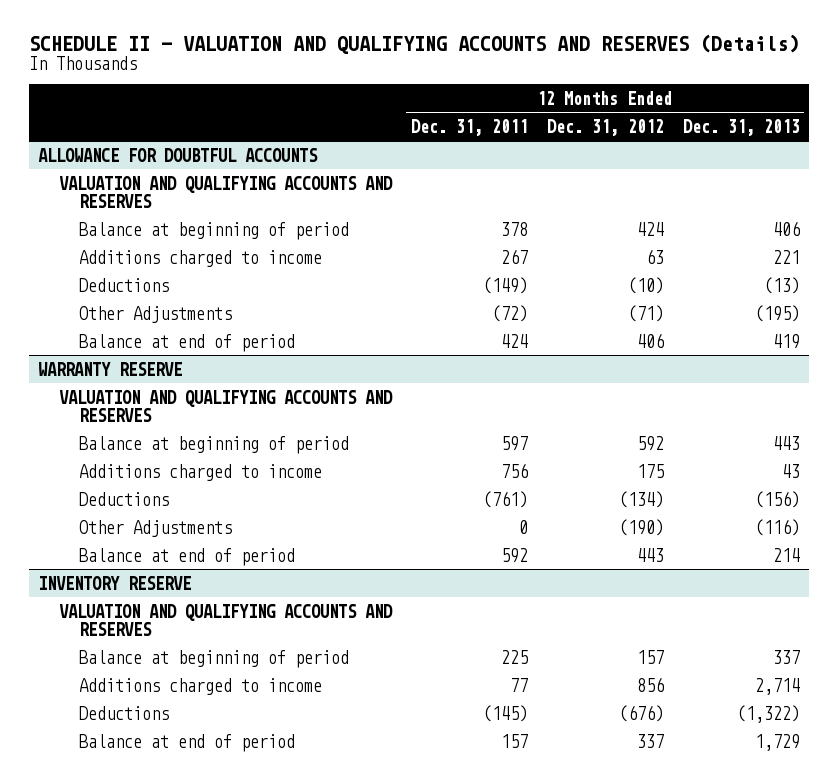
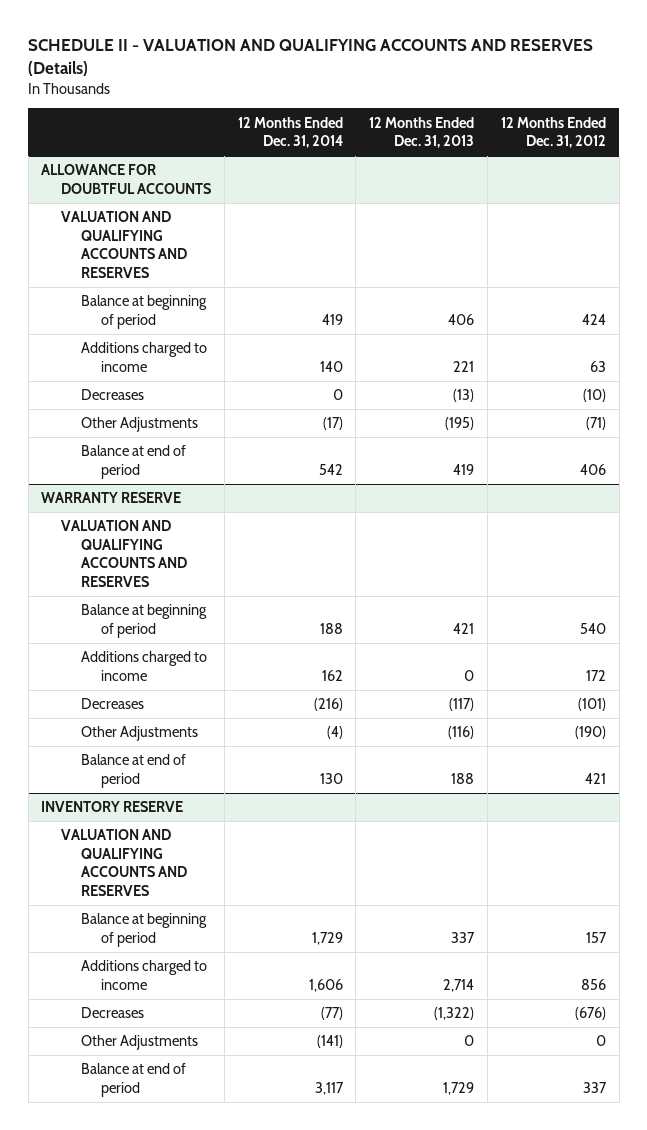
[410,118,528,136] Dec. 31, 2011 -> none
none -> [237,116,343,149] 12 Months Ended Dec. 31, 2014
[79,277,170,292] Deductions -> [81,389,145,401] Decreases
[79,491,170,506] Deductions -> none
[636,435,664,451] 592 -> [579,622,606,634] 540
[772,435,800,450] 443 -> [453,622,475,634] 421
[636,463,664,478] 175 -> [585,669,606,681] 172
[781,463,800,478] 43 -> [464,669,475,681] 0
none -> [81,698,145,710] Decreases
[636,547,664,562] 443 -> [584,772,606,784] 421
[772,547,800,562] 214 -> [451,772,475,784] 188
[79,705,170,720] Deductions -> [81,1007,145,1019] Decreases
none -> [81,1035,199,1051] Other Adjustments

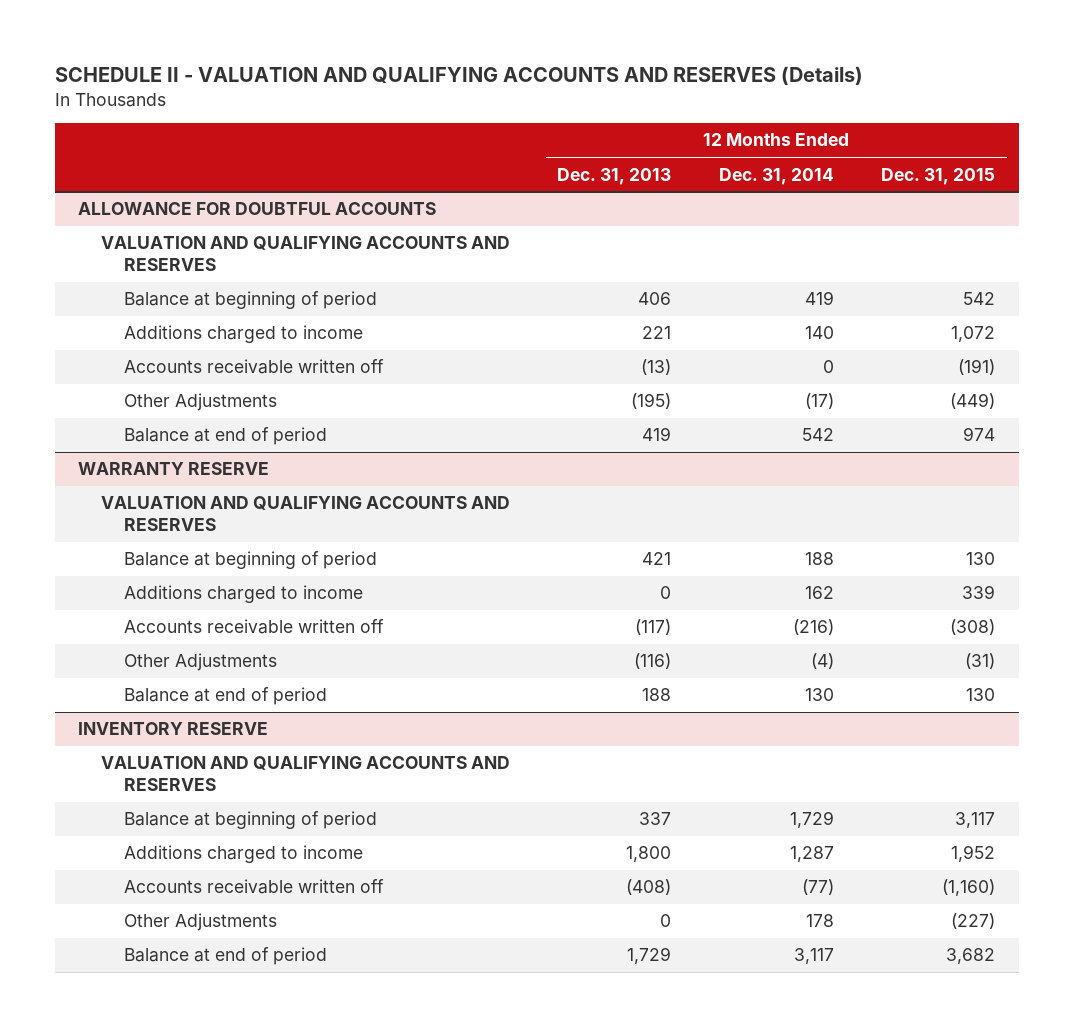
[500,116,606,149] 12 Months Ended Dec. 31, 2012 -> none
none -> [881,167,996,185] Dec. 31, 2015
[81,389,145,401] Decreases -> [123,359,384,375] Accounts receivable written off
[81,698,145,710] Decreases -> [123,619,384,635] Accounts receivable written off
[81,1007,145,1019] Decreases -> none
[308,978,343,992] 1,606 -> [789,846,834,863] 1,287
[443,978,475,992] 2,714 -> [626,846,672,863] 1,800
none -> [123,879,384,895] Accounts receivable written off
[316,1035,343,1049] (141) -> [805,914,834,928] 178

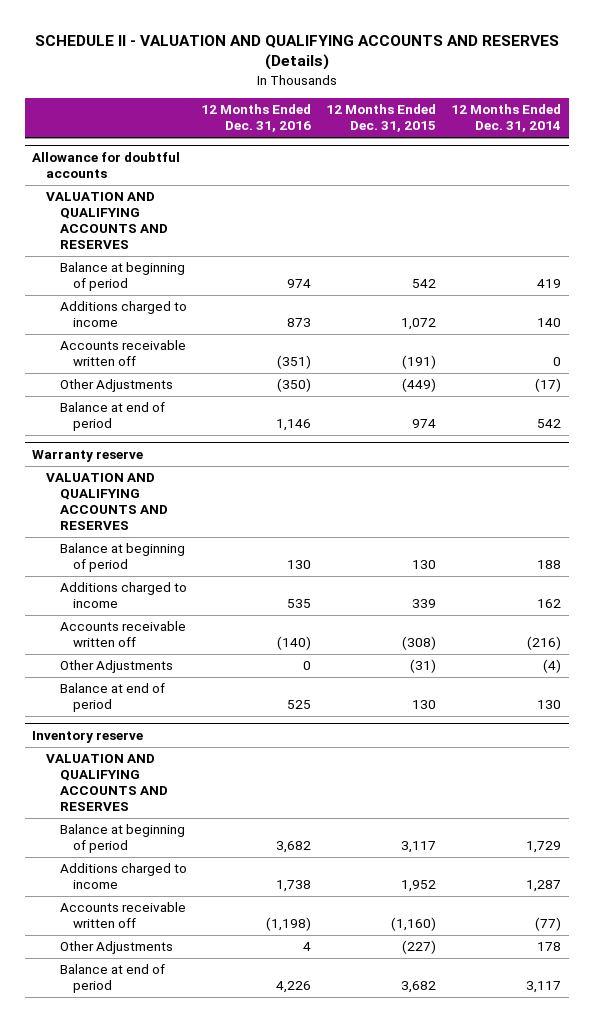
[557,167,672,185] Dec. 31, 2013 -> none
none -> [201,104,312,133] 12 Months Ended Dec. 31, 2016
[78,202,437,216] ALLOWANCE FOR DOUBTFUL ACCOUNTS -> [32,152,181,179] Allowance for doubtful accounts
[78,462,270,476] WARRANTY RESERVE -> [32,450,144,463] Warranty reserve
[78,722,269,736] INVENTORY RESERVE -> [32,731,144,744] Inventory reserve

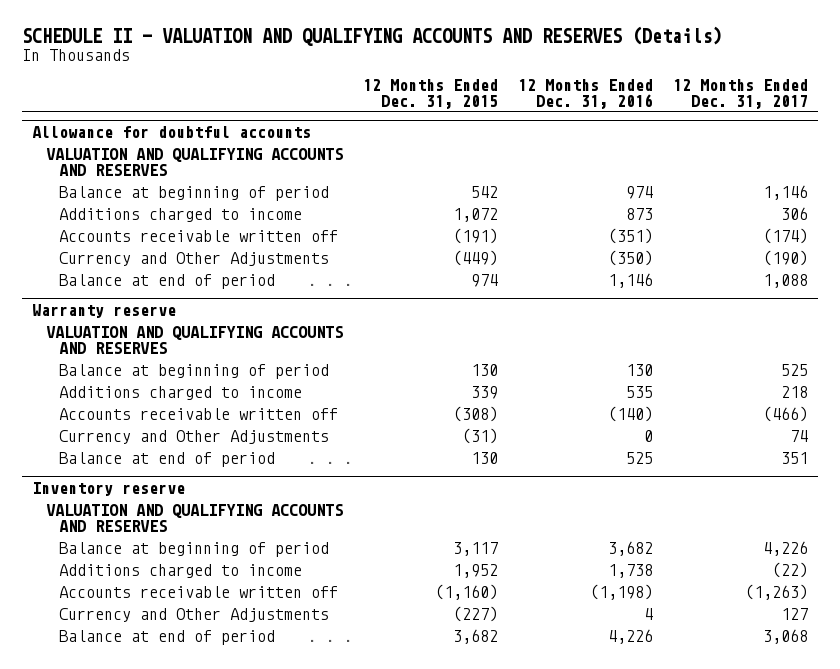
[451,104,562,133] 12 Months Ended Dec. 31, 2014 -> none
none -> [673,79,809,110] 12 Months Ended Dec. 31, 2017
[59,379,173,393] Other Adjustments -> [59,252,330,267] Currency and Other Adjustments
[59,660,173,674] Other Adjustments -> [59,430,330,445] Currency and Other Adjustments
[59,941,173,955] Other Adjustments -> [59,608,330,623] Currency and Other Adjustments

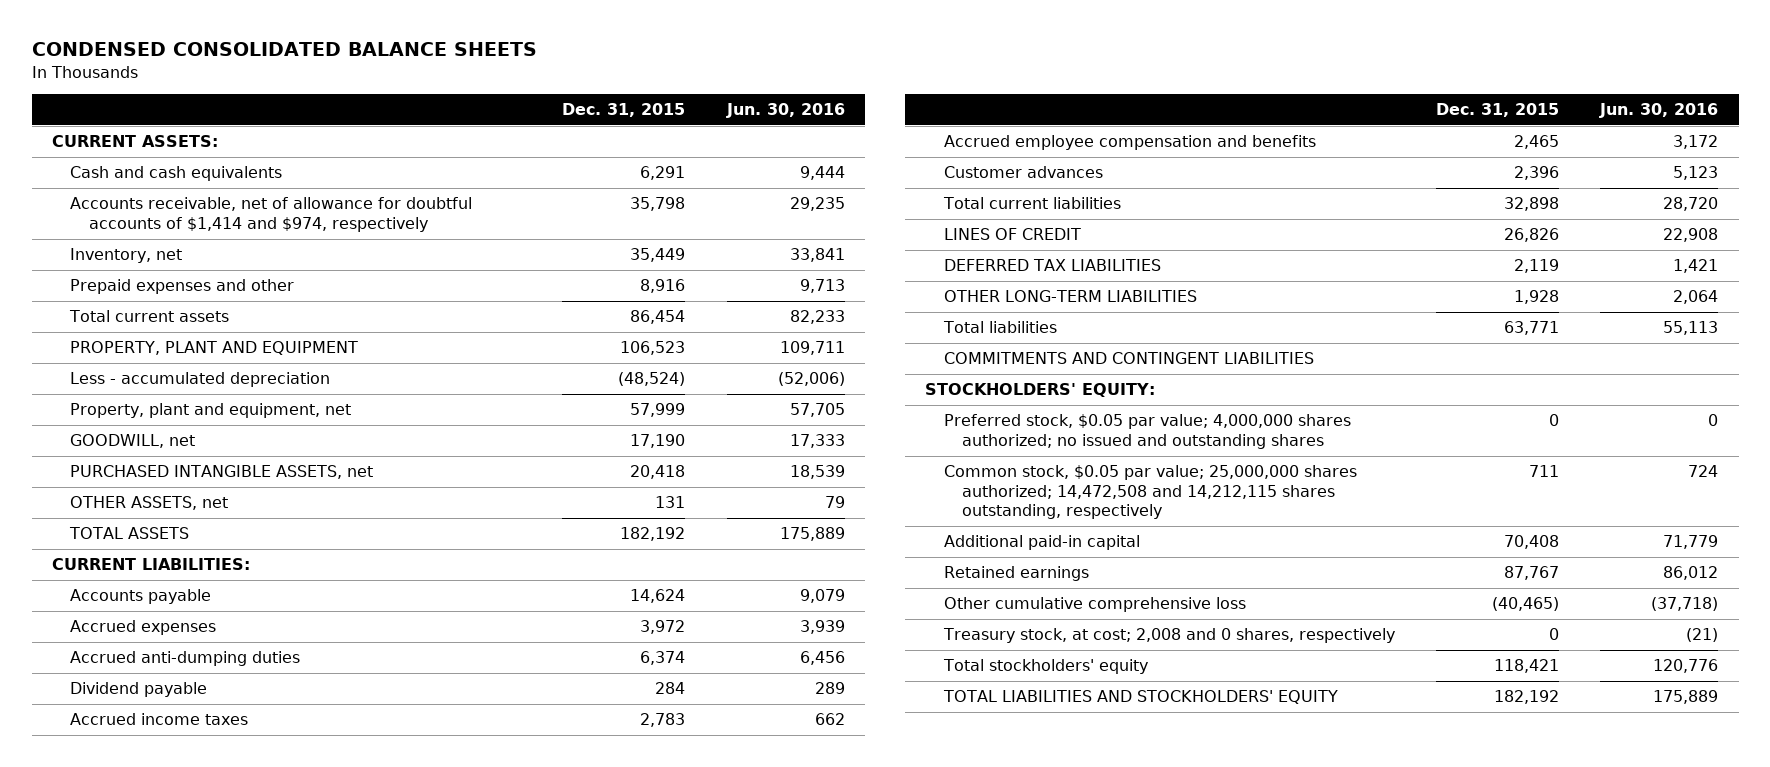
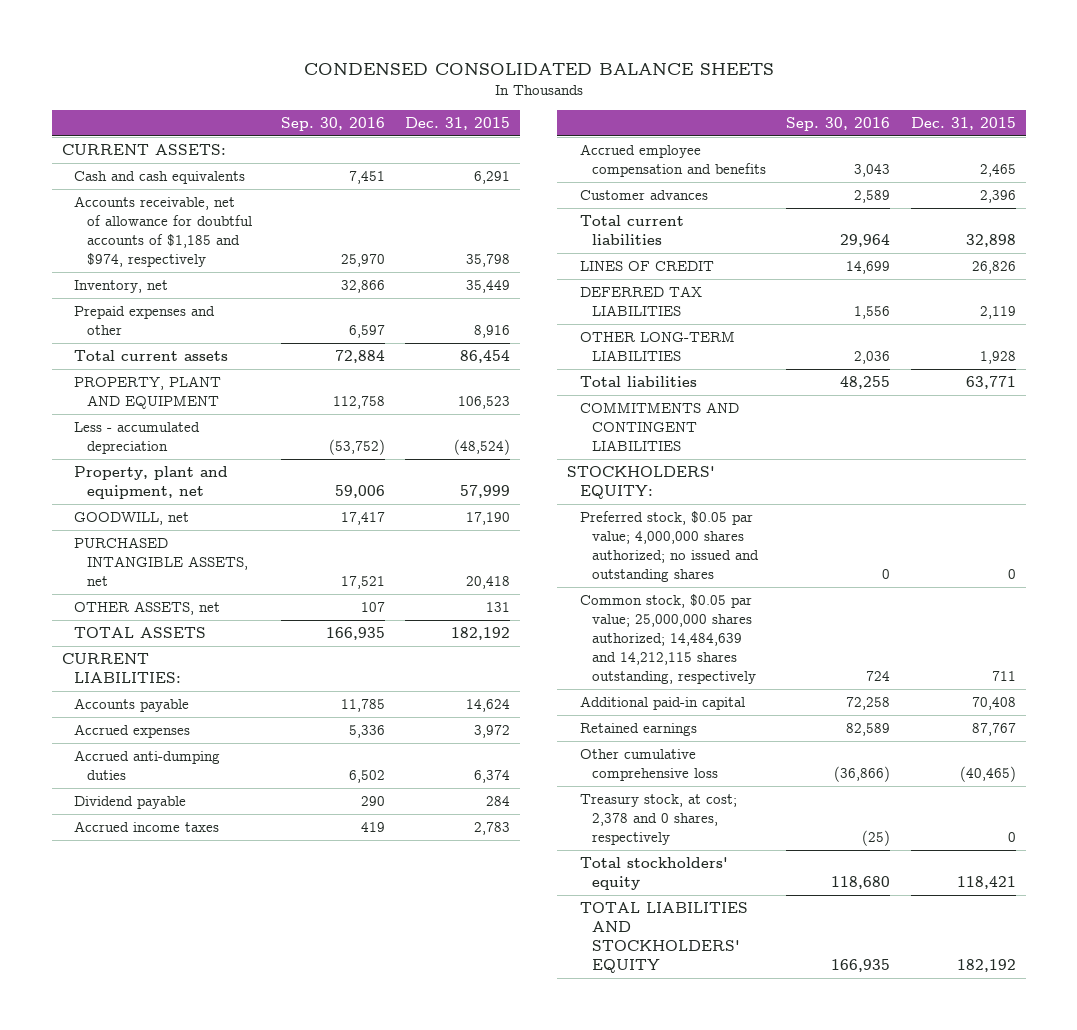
[725,102,845,118] Jun. 30, 2016 -> none
none -> [280,117,385,132] Sep. 30, 2016
[70,197,473,232] Accounts receivable, net of allowance for doubtful accounts of $1,414 and $974, respectively -> [74,196,252,268] Accounts receivable, net of allowance for doubtful accounts of $1,185 and $974, respectively
[943,465,1357,520] Common stock, $0.05 par value; 25,000,000 shares authorized; 14,472,508 and 14,212,115 shares outstanding, respectively -> [579,594,757,685] Common stock, $0.05 par value; 25,000,000 shares authorized; 14,484,639 and 14,212,115 shares outstanding, respectively
[942,628,1395,644] Treasury stock, at cost; 2,008 and 0 shares, respectively -> [579,794,737,846] Treasury stock, at cost; 2,378 and 0 shares, respectively

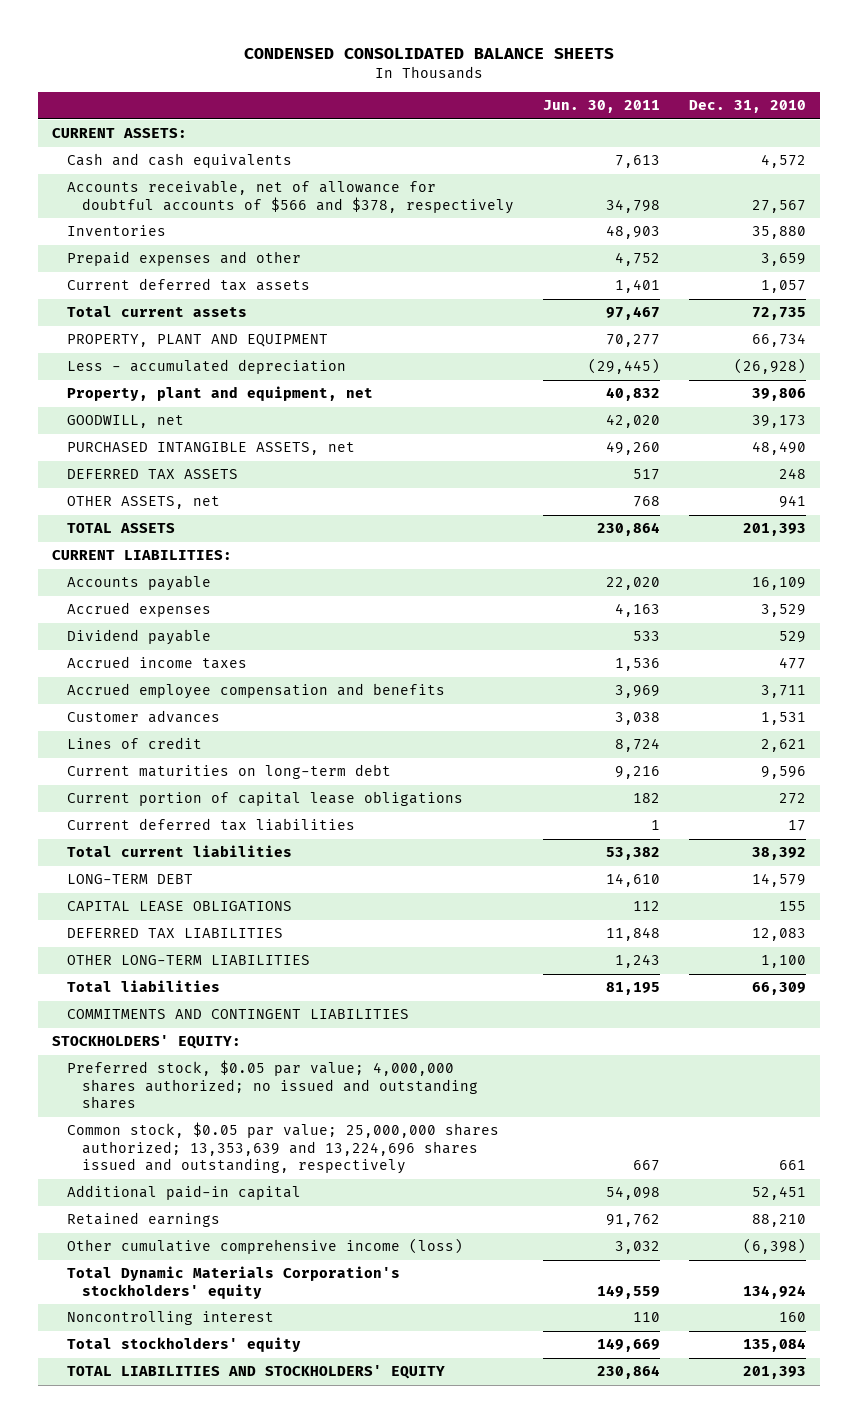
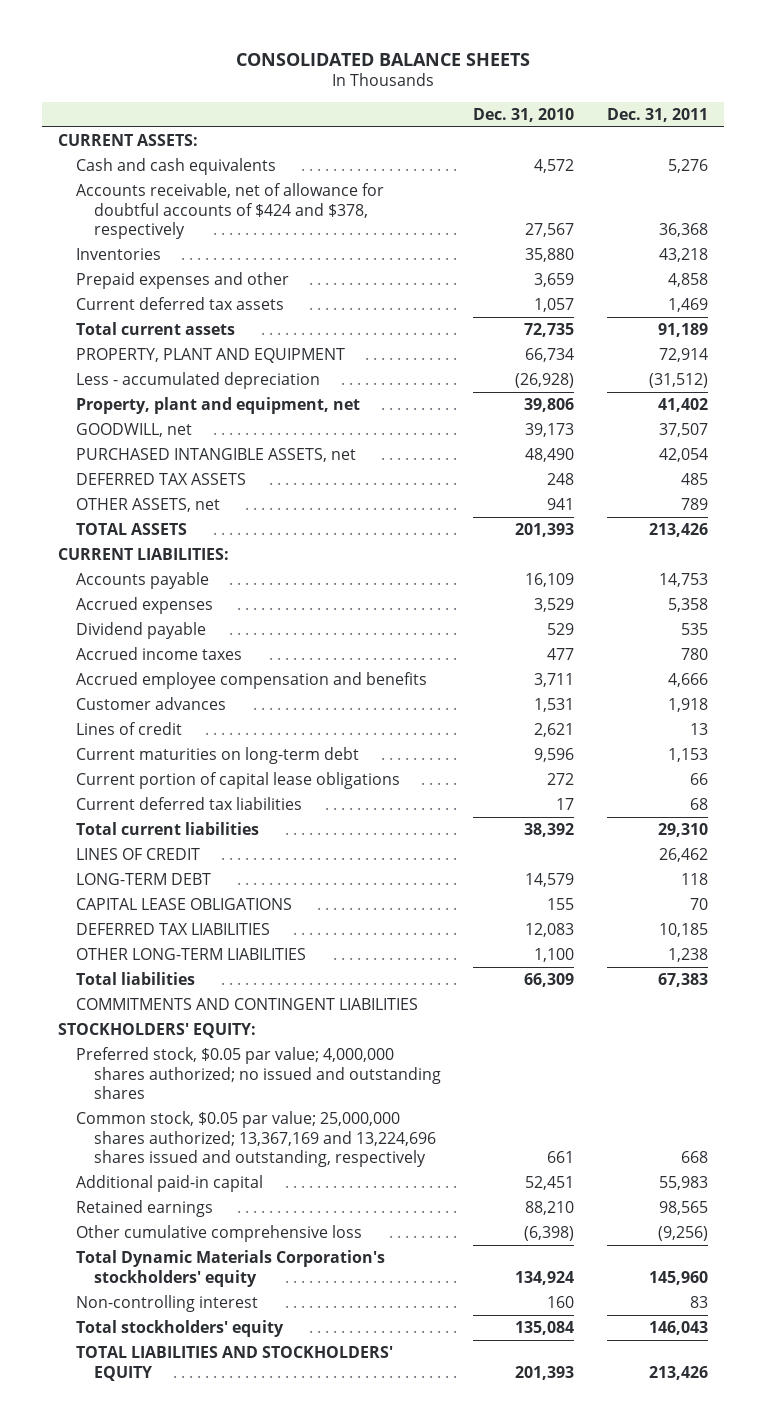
[243,48,614,60] CONDENSED CONSOLIDATED BALANCE SHEETS -> [235,52,530,66] CONSOLIDATED BALANCE SHEETS
[542,100,660,114] Jun. 30, 2011 -> none
none -> [606,107,708,122] Dec. 31, 2011
[67,180,514,214] Accounts receivable, net of allowance for doubtful accounts of $566 and $378, respectively -> [76,182,385,240] Accounts receivable, net of allowance for doubtful accounts of $424 and $378, respectively
none -> [76,847,201,860] LINES OF CREDIT
[67,1122,500,1174] Common stock, $0.05 par value; 25,000,000 shares authorized; 13,353,639 and 13,224,696 shares issued and outstanding, respectively -> [76,1110,437,1168] Common stock, $0.05 par value; 25,000,000 shares authorized; 13,367,169 and 13,224,696 shares issued and outstanding, respectively
[67,1238,464,1255] Other cumulative comprehensive income (loss) -> [76,1224,363,1242] Other cumulative comprehensive loss
[67,1311,275,1326] Noncontrolling interest -> [76,1294,259,1312] Non-controlling interest

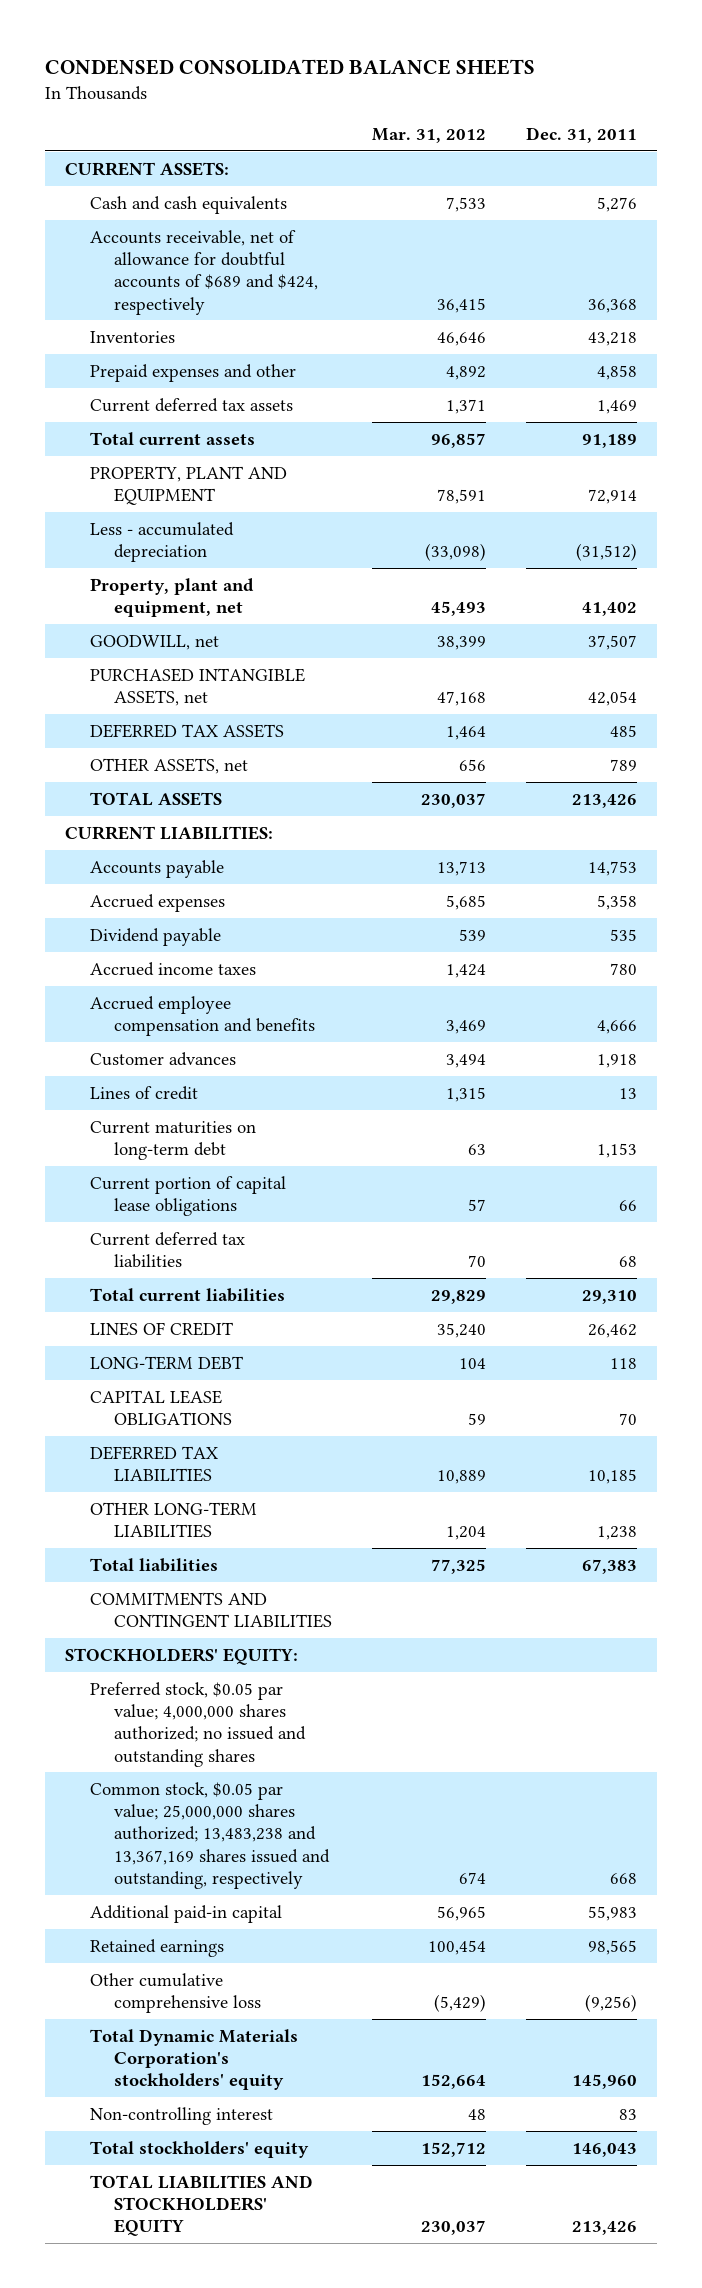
[235,52,530,66] CONSOLIDATED BALANCE SHEETS -> [45,58,536,75] CONDENSED CONSOLIDATED BALANCE SHEETS
[473,107,575,122] Dec. 31, 2010 -> none
none -> [371,127,486,143] Mar. 31, 2012
[76,182,385,240] Accounts receivable, net of allowance for doubtful accounts of $424 and $378, respectively -> [89,229,319,315] Accounts receivable, net of allowance for doubtful accounts of $689 and $424, respectively
[76,1110,437,1168] Common stock, $0.05 par value; 25,000,000 shares authorized; 13,367,169 and 13,224,696 shares issued and outstanding, respectively -> [89,1781,331,1889] Common stock, $0.05 par value; 25,000,000 shares authorized; 13,483,238 and 13,367,169 shares issued and outstanding, respectively

